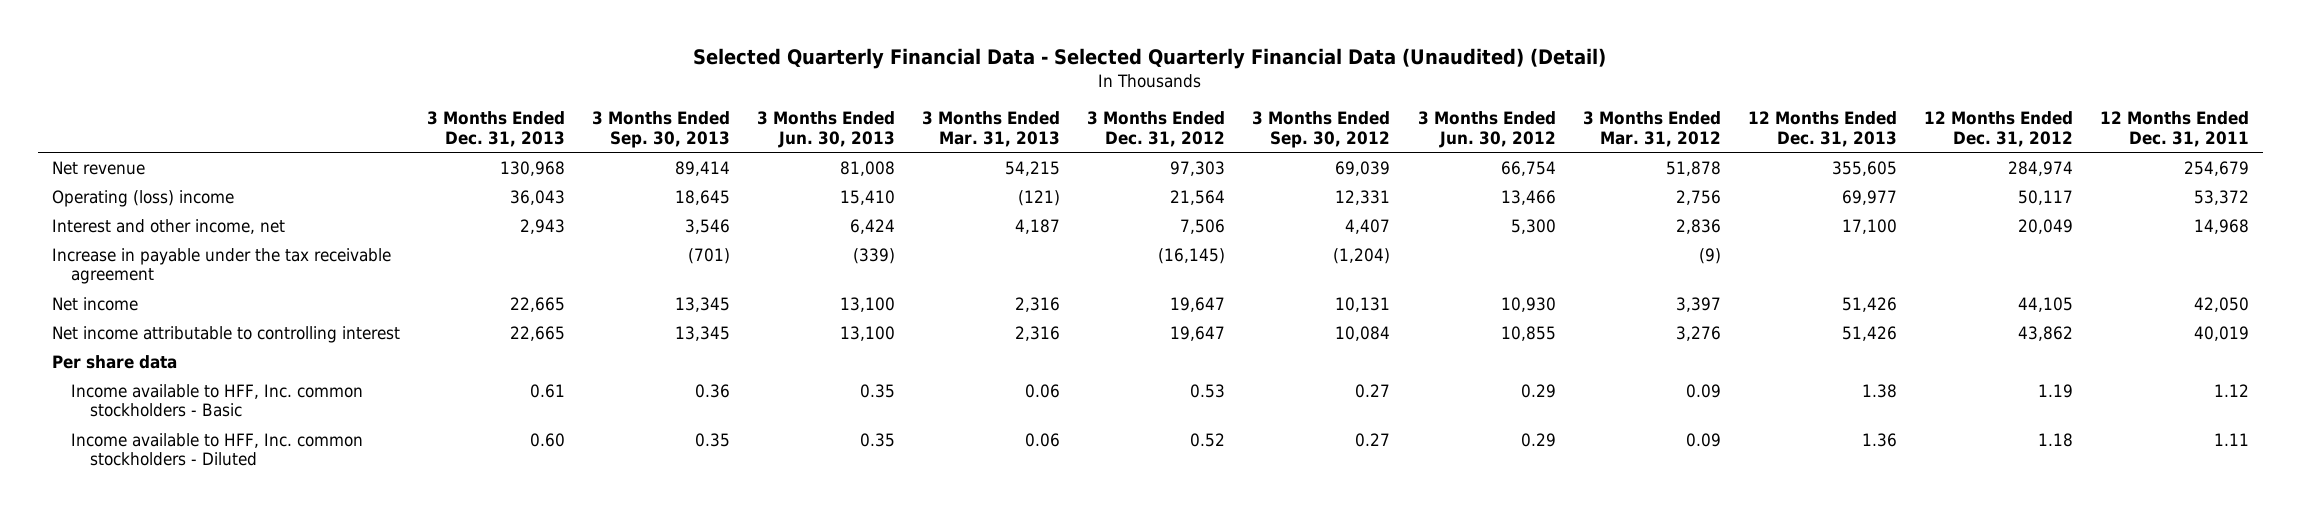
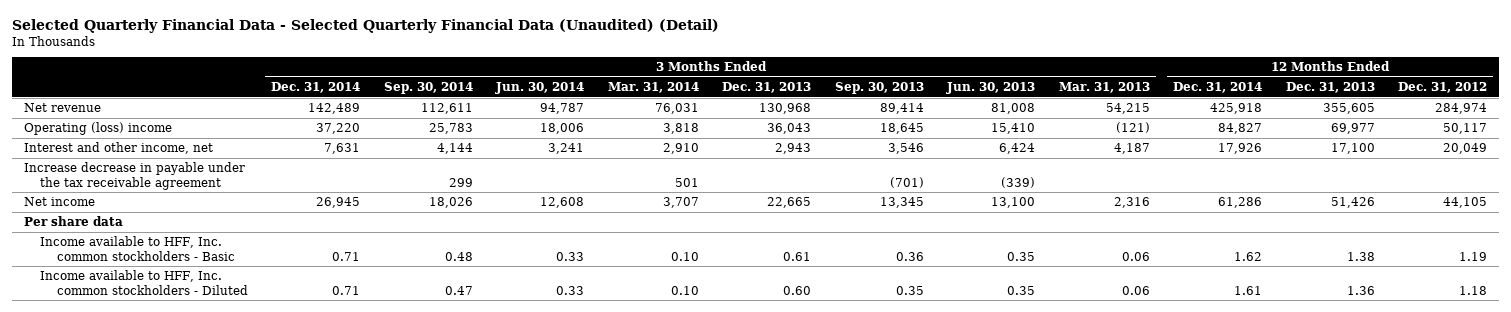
[1087,111,1226,147] 3 Months Ended Dec. 31, 2012 -> none
[1252,111,1391,148] 3 Months Ended Sep. 30, 2012 -> none
[1417,111,1556,148] 3 Months Ended Jun. 30, 2012 -> none
[1582,111,1721,147] 3 Months Ended Mar. 31, 2012 -> none
[2100,111,2250,147] 12 Months Ended Dec. 31, 2011 -> none
none -> [271,82,361,94] Dec. 31, 2014
none -> [383,82,473,95] Sep. 30, 2014
none -> [495,82,585,95] Jun. 30, 2014
none -> [607,82,699,94] Mar. 31, 2014
none -> [1173,82,1263,94] Dec. 31, 2014
[51,247,391,285] Increase in payable under the tax receivable agreement -> [23,162,245,190] Increase decrease in payable under the tax receivable agreement
[51,325,400,343] Net income attributable to controlling interest -> none

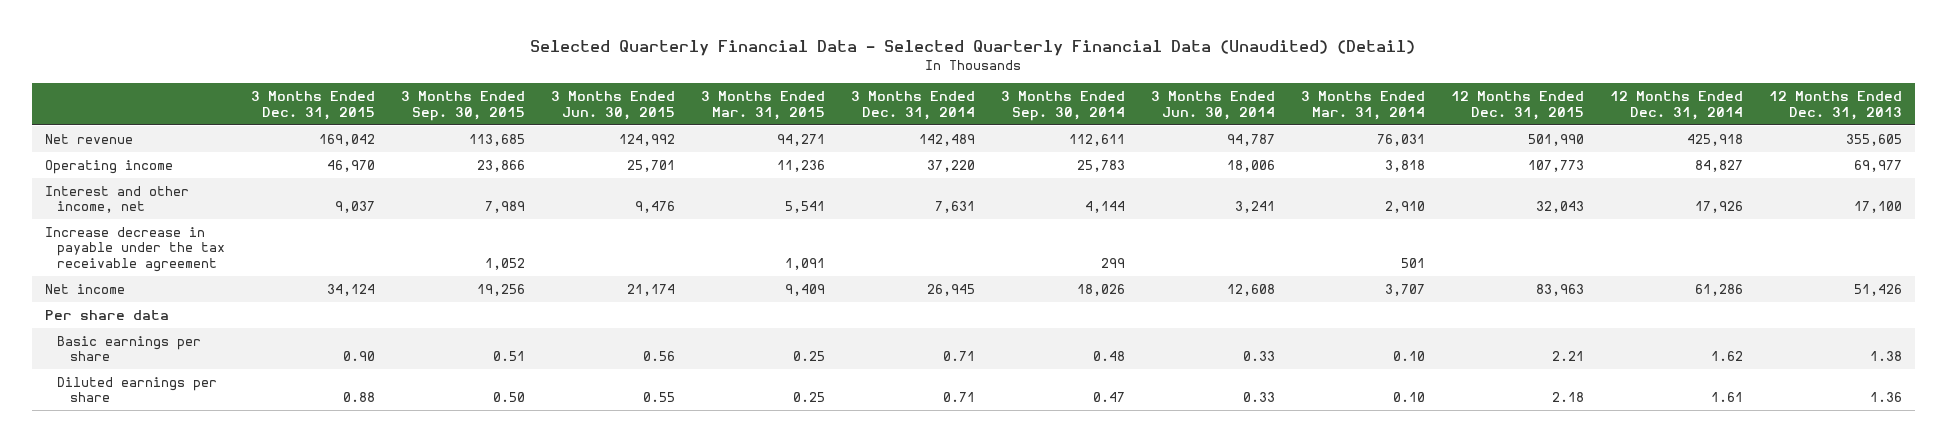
[722,82,812,94] Dec. 31, 2013 -> none
[834,82,924,95] Sep. 30, 2013 -> none
[946,82,1036,95] Jun. 30, 2013 -> none
[1058,82,1150,94] Mar. 31, 2013 -> none
[1398,82,1488,94] Dec. 31, 2012 -> none
none -> [251,91,376,120] 3 Months Ended Dec. 31, 2015
none -> [401,91,526,121] 3 Months Ended Sep. 30, 2015
none -> [551,91,676,120] 3 Months Ended Jun. 30, 2015
none -> [701,91,826,120] 3 Months Ended Mar. 31, 2015
none -> [1450,91,1584,120] 12 Months Ended Dec. 31, 2015
[23,122,172,136] Operating (loss) income -> [44,159,173,174] Operating income
[40,236,235,261] Income available to HFF, Inc. common stockholders - Basic -> [57,335,202,362] Basic earnings per share
[40,270,248,295] Income available to HFF, Inc. common stockholders - Diluted -> [57,376,218,403] Diluted earnings per share

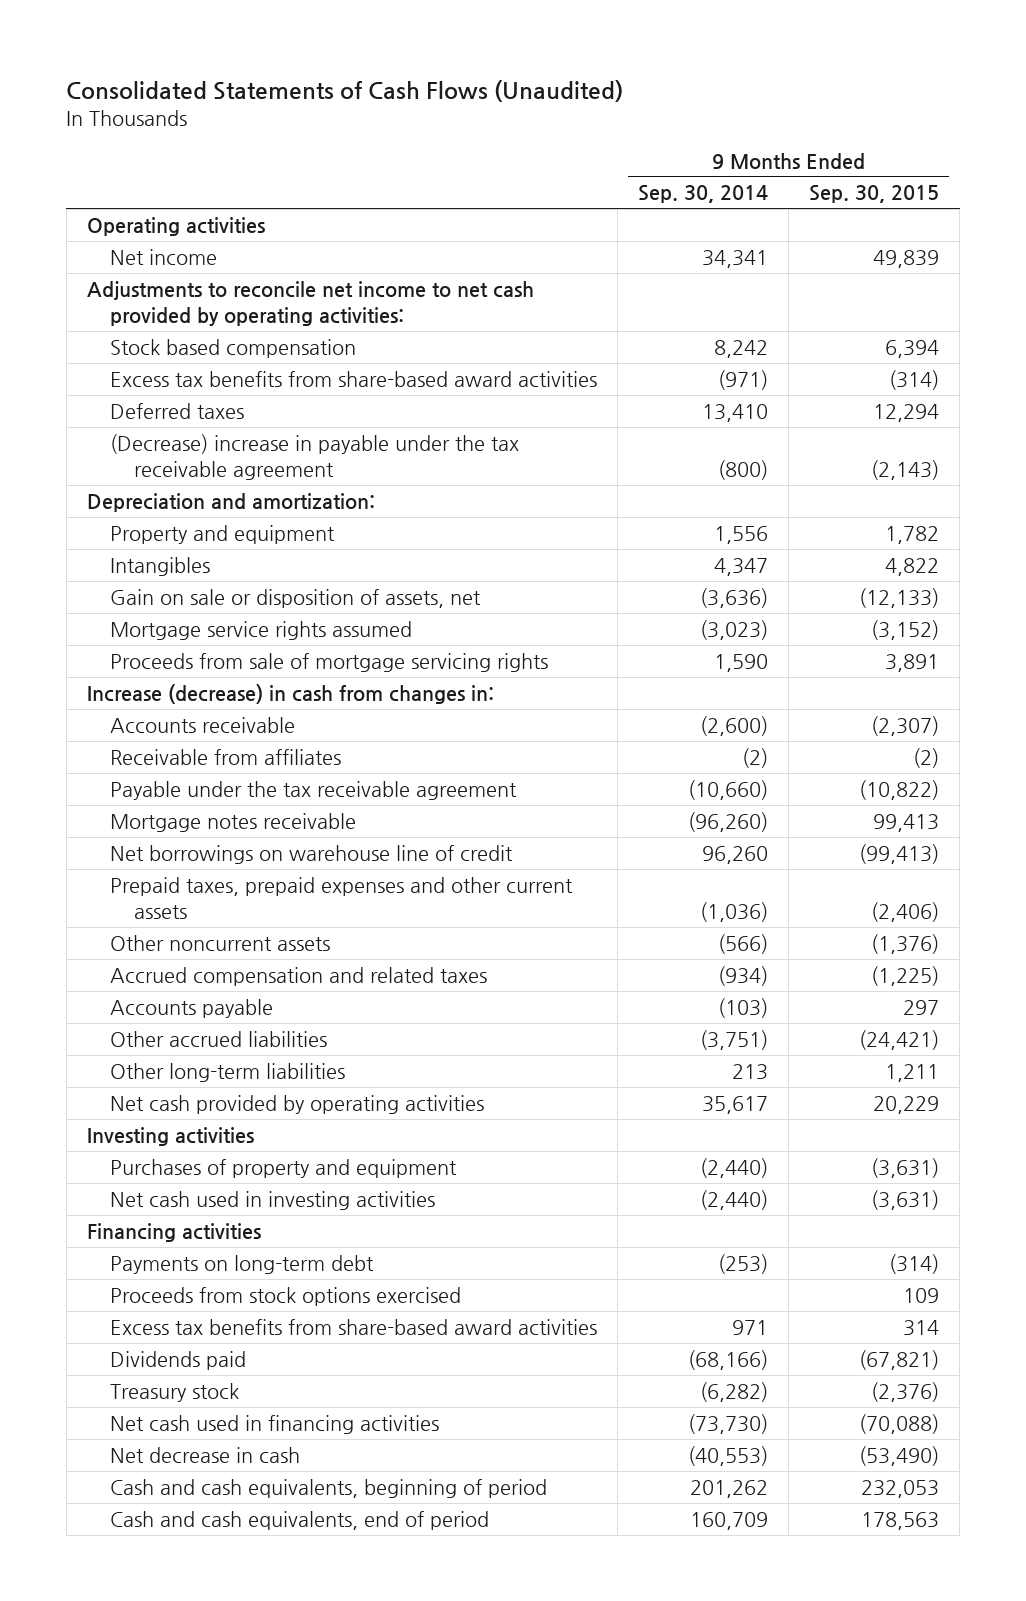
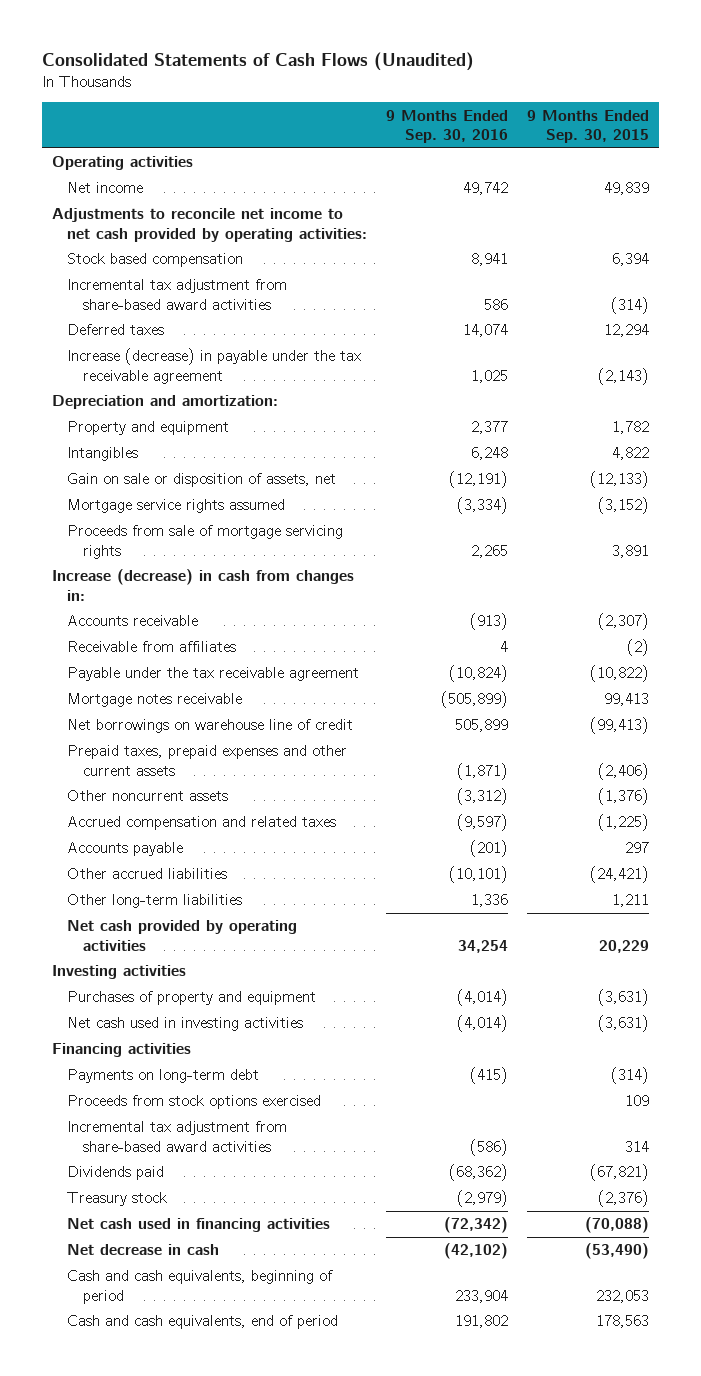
[638,185,769,204] Sep. 30, 2014 -> none
none -> [386,109,509,143] 9 Months Ended Sep. 30, 2016
[110,370,598,387] Excess tax benefits from share-based award activities -> [67,279,288,310] Incremental tax adjustment from share-based award activities
[110,433,520,480] (Decrease) increase in payable under the tax receivable agreement -> [67,348,362,384] Increase (decrease) in payable under the tax receivable agreement
[110,1318,598,1335] Excess tax benefits from share-based award activities -> [67,1121,288,1152] Incremental tax adjustment from share-based award activities

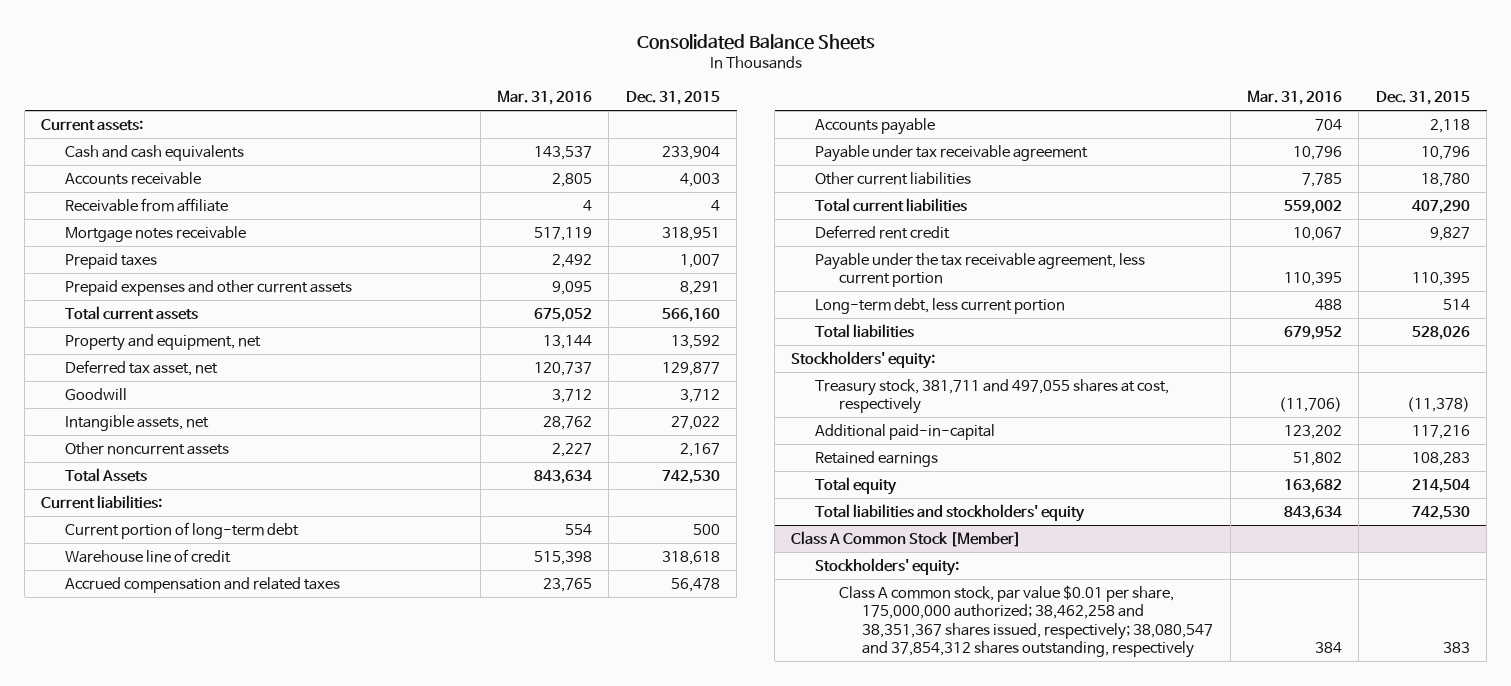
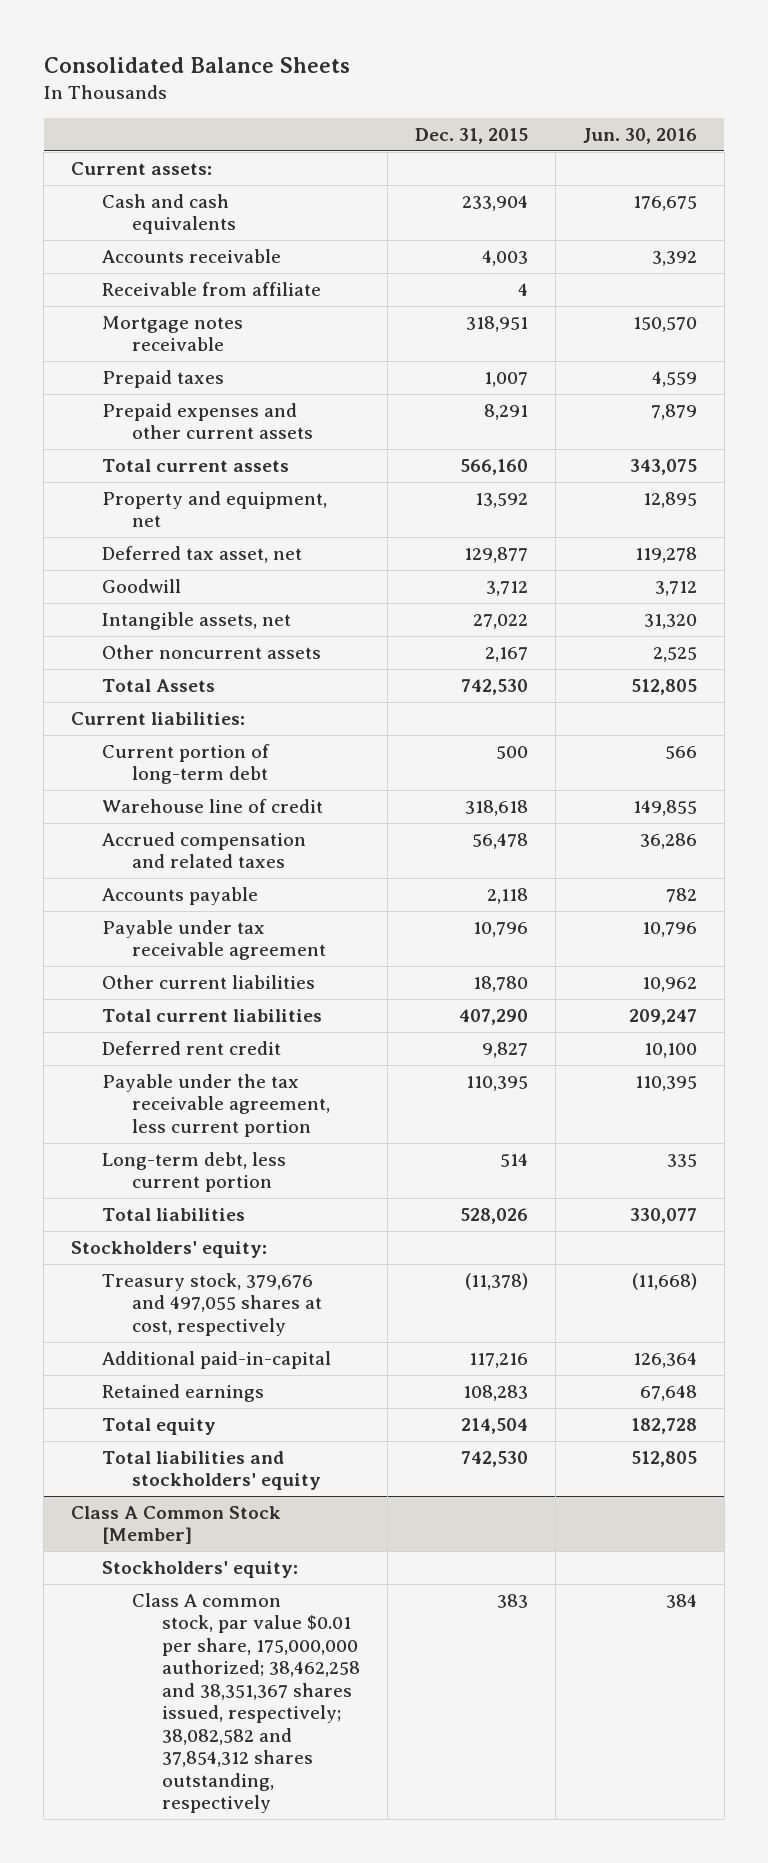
[496,90,592,106] Mar. 31, 2016 -> none
none -> [582,128,697,145] Jun. 30, 2016
[815,378,1170,415] Treasury stock, 381,711 and 497,055 shares at cost, respectively -> [101,1272,322,1336] Treasury stock, 379,676 and 497,055 shares at cost, respectively
[838,584,1214,658] Class A common stock, par value $0.01 per share, 175,000,000 authorized; 38,462,258 and 38,351,367 shares issued, respectively; 38,080,547 and 37,854,312 shares outstanding, respectively -> [131,1592,361,1814] Class A common stock, par value $0.01 per share, 175,000,000 authorized; 38,462,258 and 38,351,367 shares issued, respectively; 38,082,582 and 37,854,312 shares outstanding, respectively

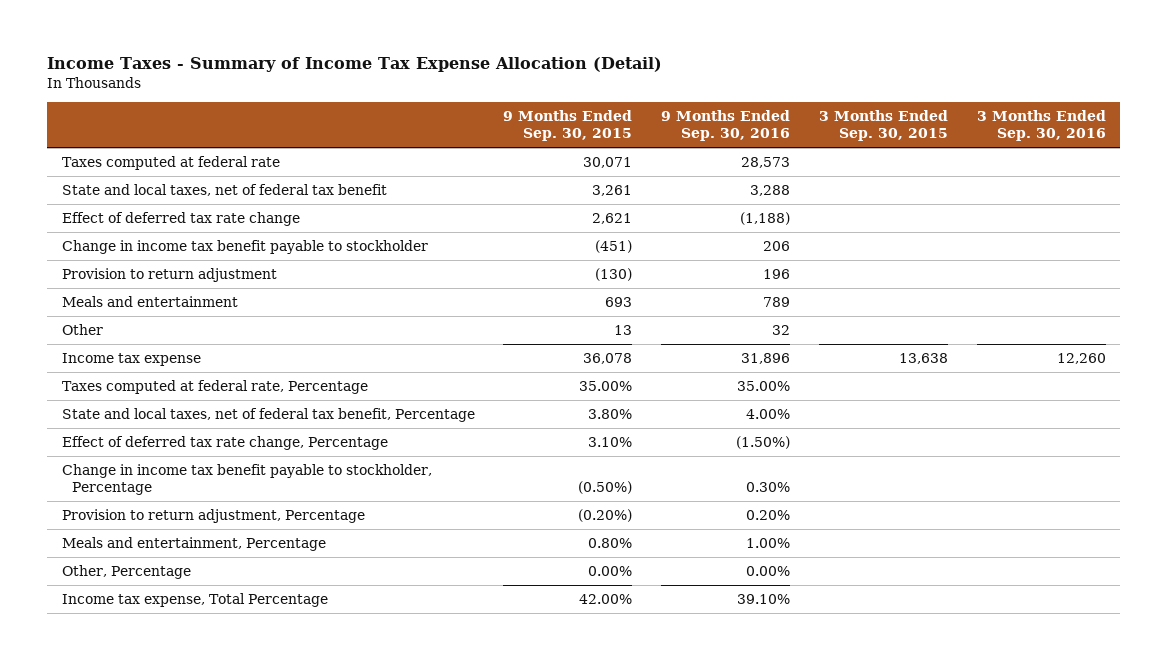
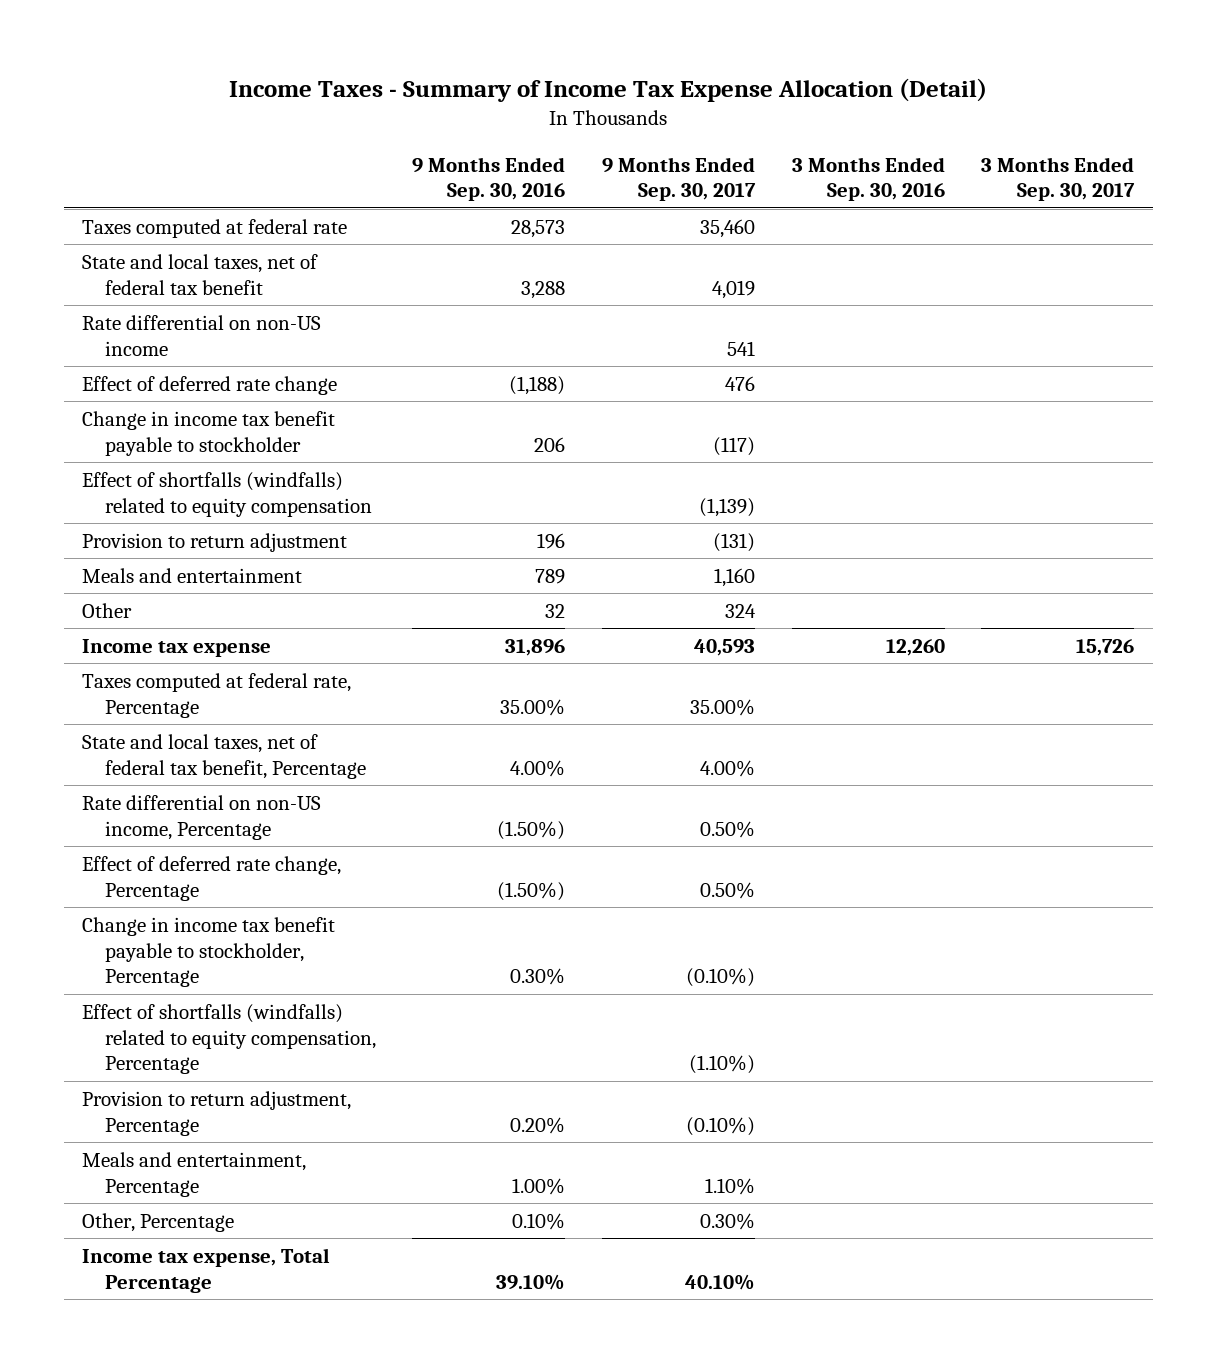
[503,110,633,142] 9 Months Ended Sep. 30, 2015 -> none
[819,110,949,142] 3 Months Ended Sep. 30, 2015 -> none
none -> [601,156,756,202] 9 Months Ended Sep. 30, 2017
none -> [981,156,1136,202] 3 Months Ended Sep. 30, 2017
none -> [82,314,322,356] Rate differential on non-US income
[61,212,300,227] Effect of deferred tax rate change -> [82,375,338,395] Effect of deferred rate change
none -> [82,471,372,517] Effect of shortfalls (windfalls) related to equity compensation
[61,436,388,451] Effect of deferred tax rate change, Percentage -> [82,794,322,840] Rate differential on non-US income, Percentage
none -> [82,855,342,901] Effect of deferred rate change, Percentage
none -> [82,1003,376,1075] Effect of shortfalls (windfalls) related to equity compensation, Percentage
[746,566,791,577] 0.00% -> [512,1212,566,1230] 0.10%

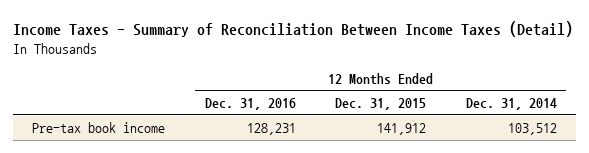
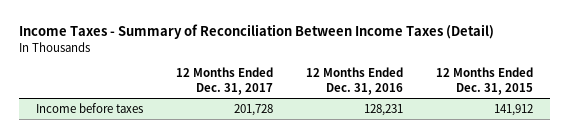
[465,98,557,111] Dec. 31, 2014 -> none
none -> [175,67,273,96] 12 Months Ended Dec. 31, 2017
[32,122,166,134] Pre-tax book income -> [35,103,143,114] Income before taxes

